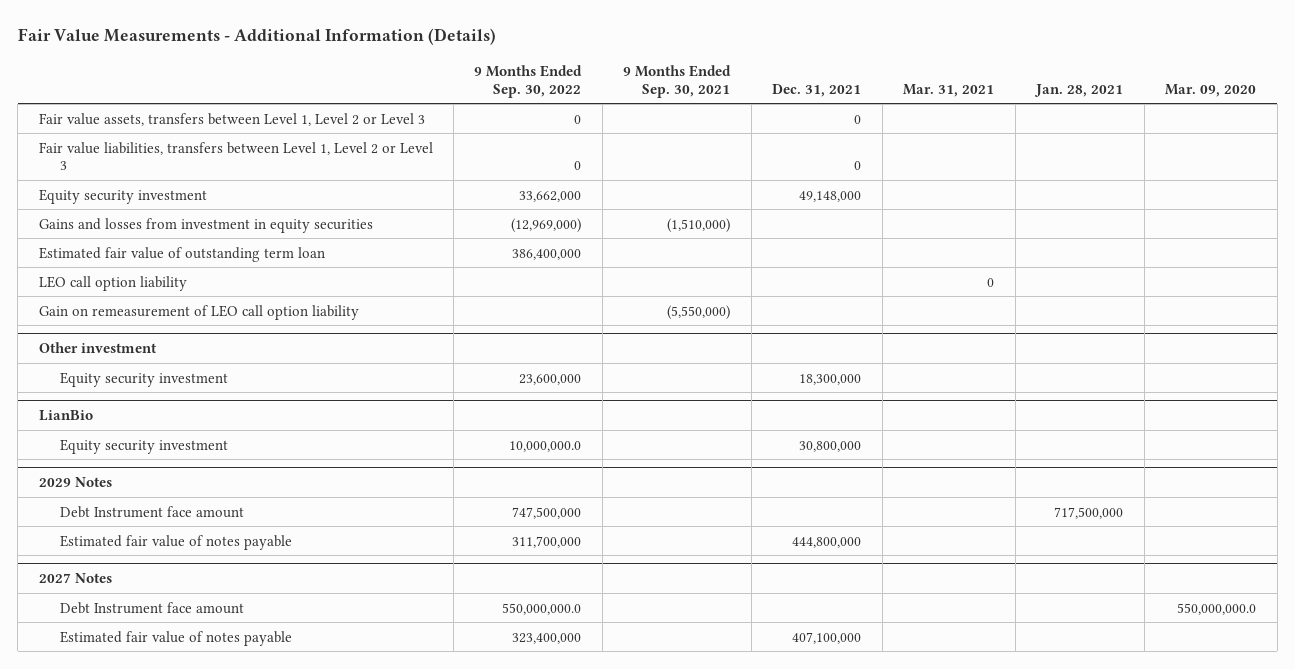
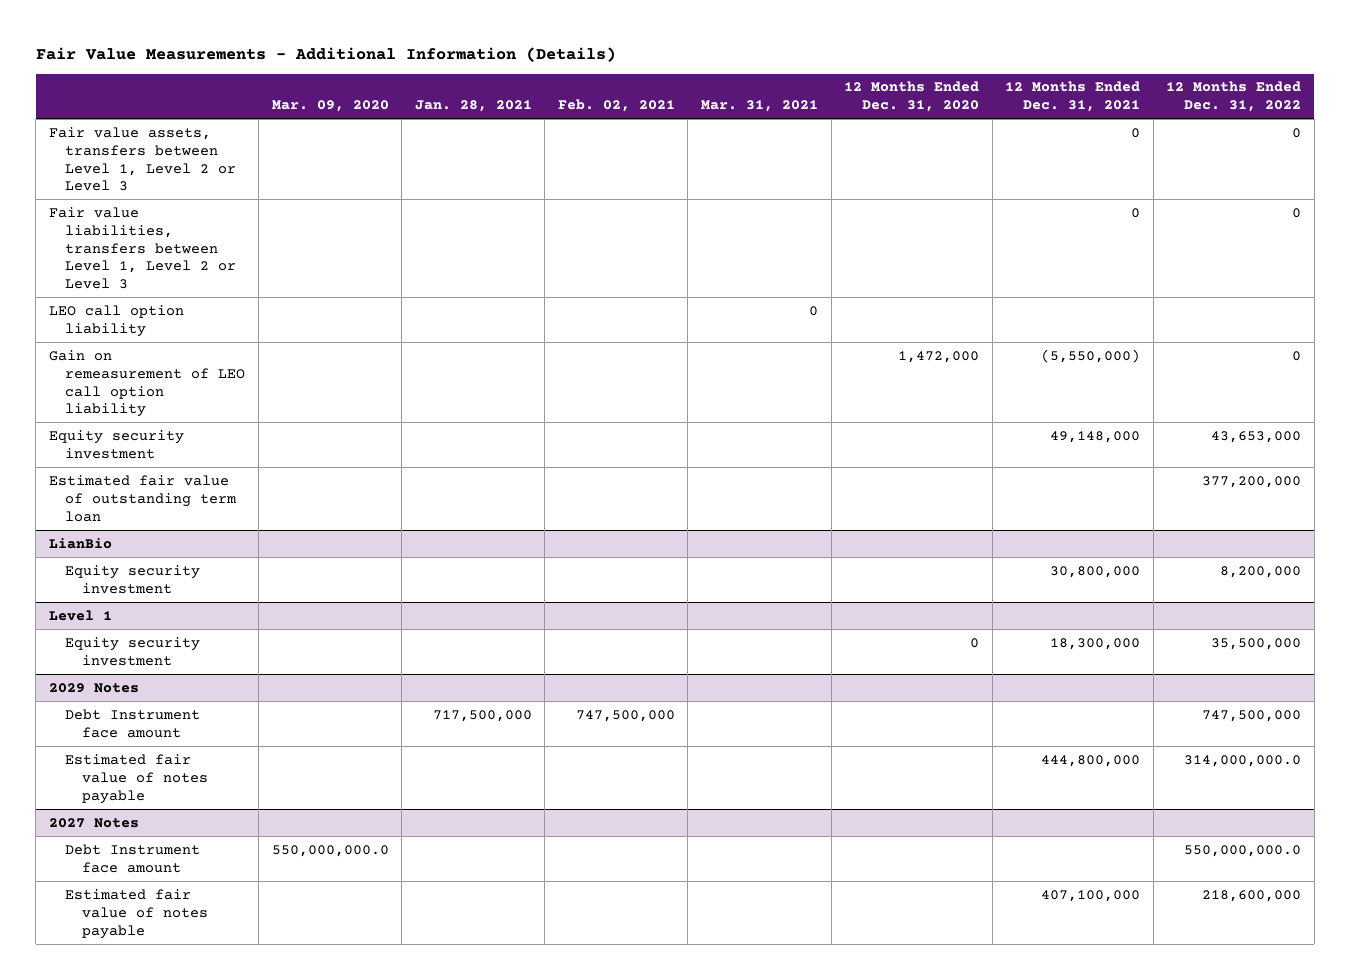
[474,64,583,98] 9 Months Ended Sep. 30, 2022 -> none
[623,64,732,98] 9 Months Ended Sep. 30, 2021 -> none
[772,83,862,97] Dec. 31, 2021 -> none
none -> [557,99,675,113] Feb. 02, 2021
none -> [844,81,980,113] 12 Months Ended Dec. 31, 2020
none -> [1005,81,1141,113] 12 Months Ended Dec. 31, 2021
none -> [1166,81,1302,113] 12 Months Ended Dec. 31, 2022
[38,217,373,233] Gains and losses from investment in equity securities -> none
[38,342,157,354] Other investment -> none
[59,371,228,387] Equity security investment -> none
[38,188,207,204] Equity security investment -> [48,429,184,459] Equity security investment
[38,246,325,262] Estimated fair value of outstanding term loan -> [48,474,238,522] Estimated fair value of outstanding term loan
none -> [48,609,112,621] Level 1
none -> [65,636,201,666] Equity security investment

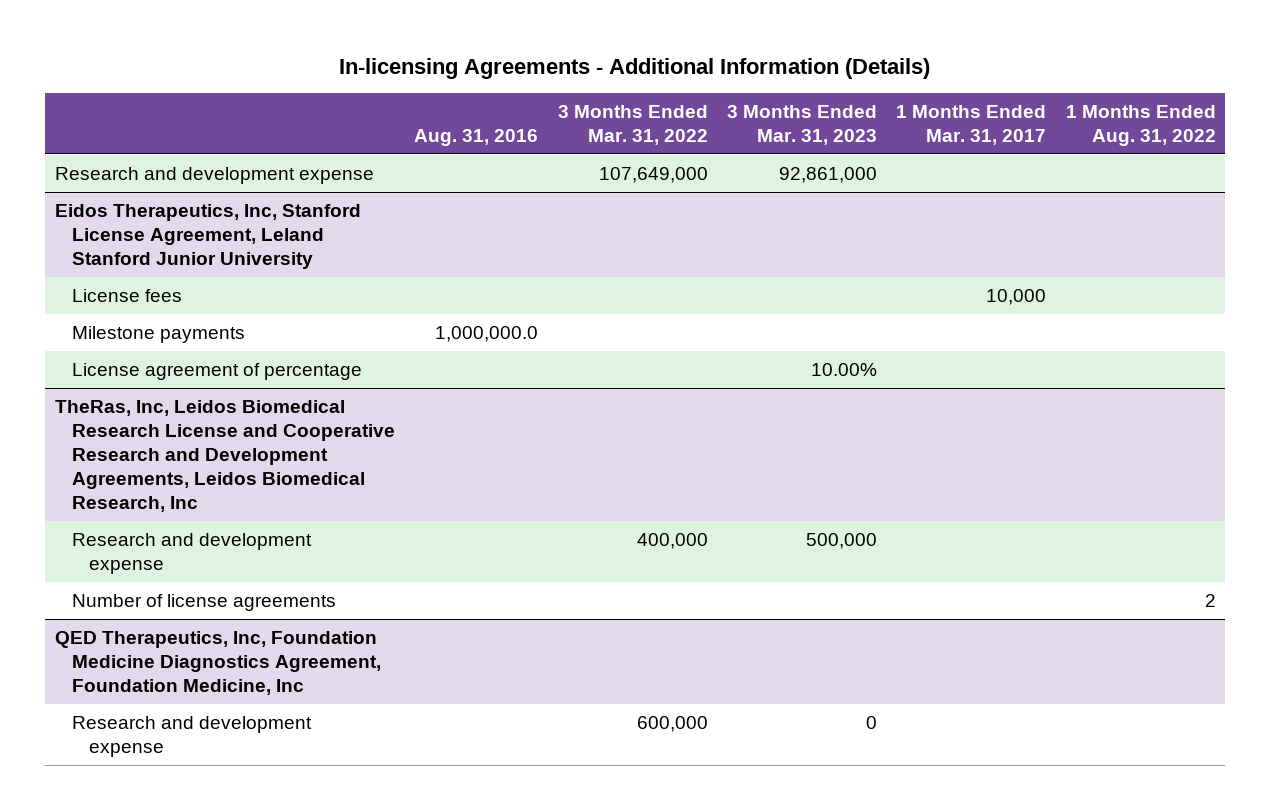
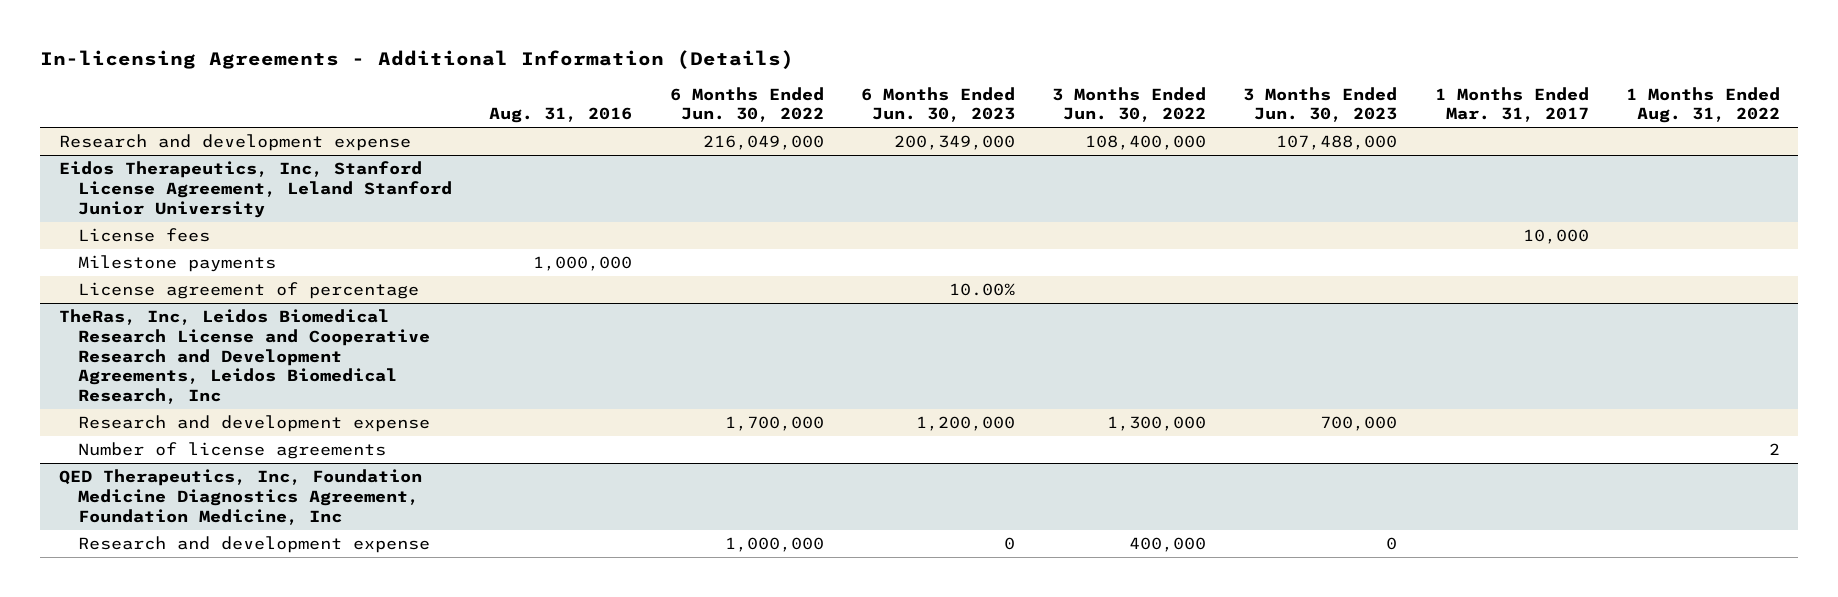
[557,105,708,146] 3 Months Ended Mar. 31, 2022 -> none
[726,105,877,146] 3 Months Ended Mar. 31, 2023 -> none
none -> [669,86,824,123] 6 Months Ended Jun. 30, 2022
none -> [860,86,1015,123] 6 Months Ended Jun. 30, 2023
none -> [1052,86,1207,123] 3 Months Ended Jun. 30, 2022
none -> [1243,86,1398,123] 3 Months Ended Jun. 30, 2023
[435,325,539,342] 1,000,000.0 -> [533,256,633,272] 1,000,000

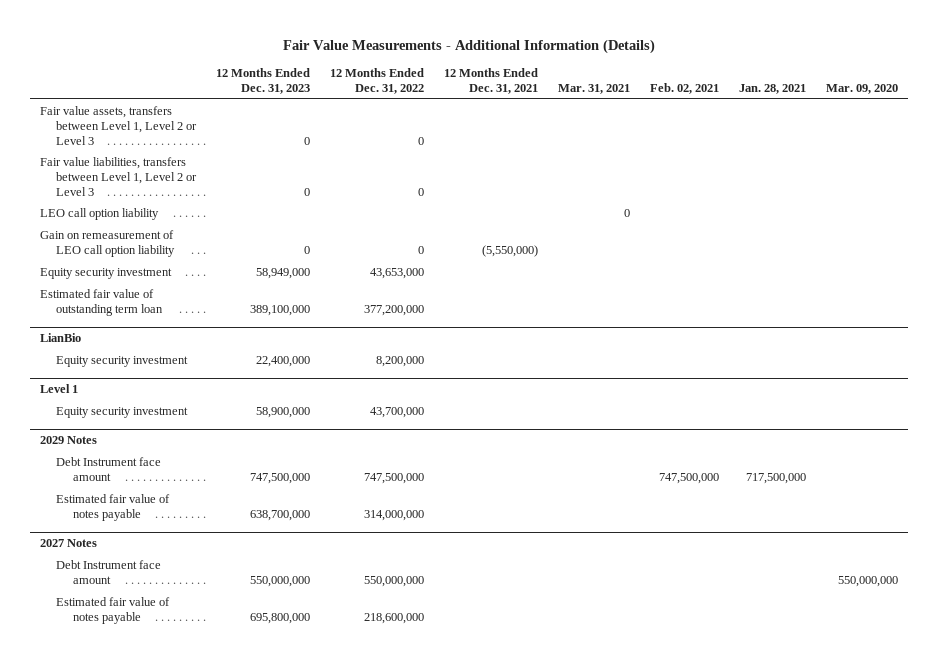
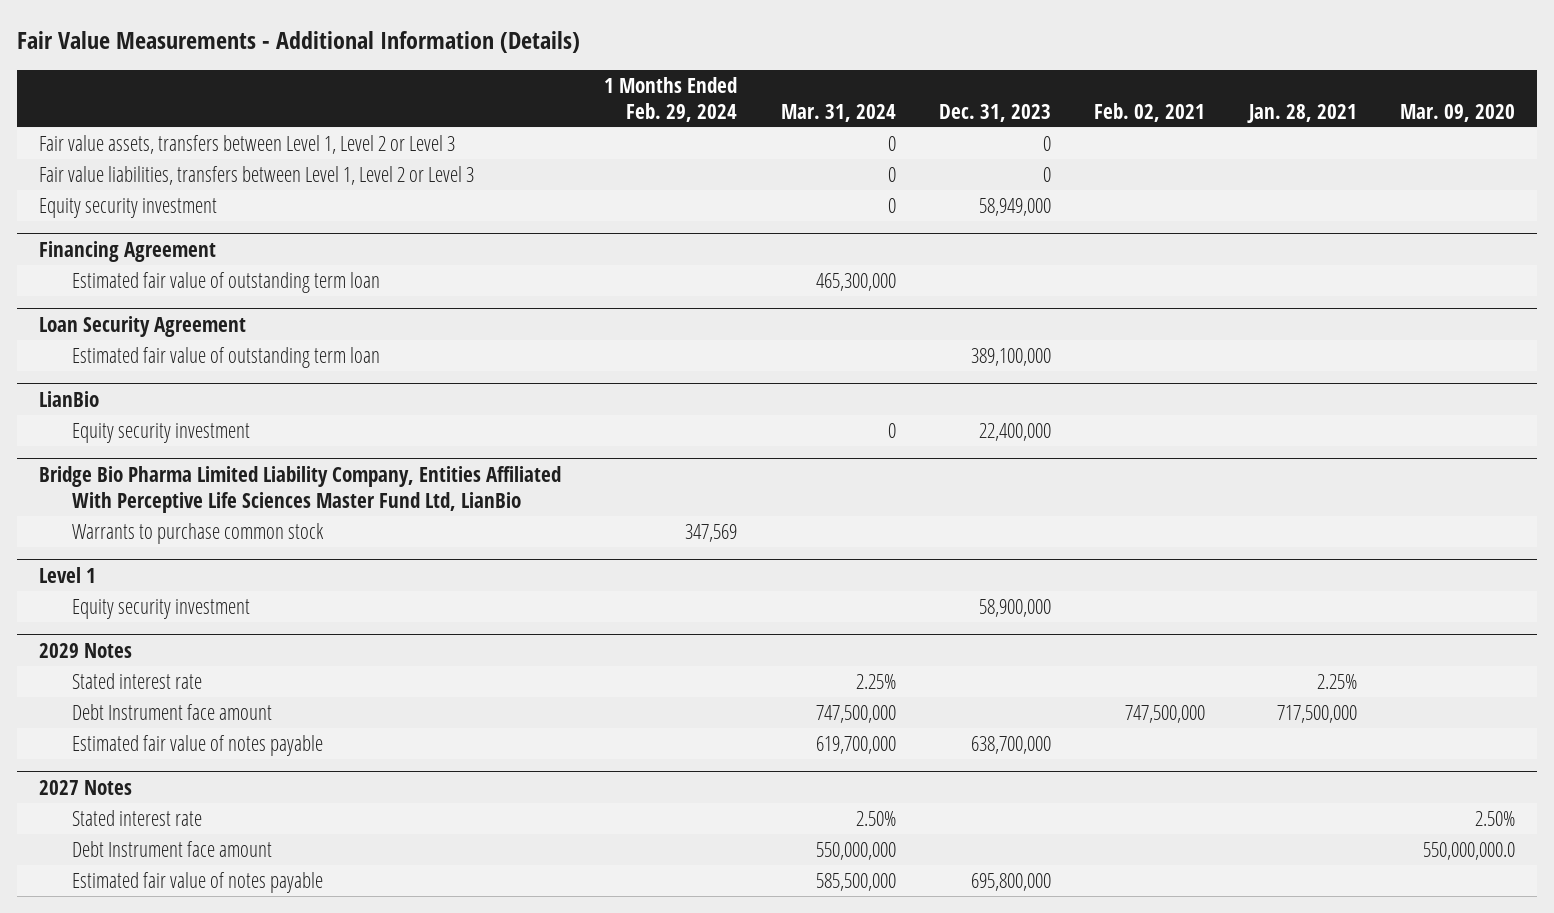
[216,68,311,95] 12 Months Ended Dec. 31, 2023 -> none
[330,68,425,95] 12 Months Ended Dec. 31, 2022 -> none
[443,68,538,95] 12 Months Ended Dec. 31, 2021 -> none
[557,84,630,95] Mar. 31, 2021 -> none
none -> [604,76,738,122] 1 Months Ended Feb. 29, 2024
none -> [780,103,896,122] Mar. 31, 2024
none -> [939,103,1052,122] Dec. 31, 2023
[39,207,159,220] LEO call option liability -> none
[39,229,176,257] Gain on remeasurement of LEO call option liability -> none
[39,288,164,316] Estimated fair value of outstanding term loan -> none
none -> [38,240,216,262] Financing Agreement
none -> [71,271,380,293] Estimated fair value of outstanding term loan
none -> [38,315,246,337] Loan Security Agreement
none -> [71,346,380,368] Estimated fair value of outstanding term loan
none -> [38,465,561,513] Bridge Bio Pharma Limited Liability Company, Entities Affiliated With Perceptive Life Sciences Master Fund Ltd, LianBio
none -> [71,522,324,544] Warrants to purchase common stock
none -> [71,672,202,689] Stated interest rate
none -> [71,809,202,826] Stated interest rate
[837,575,898,587] 550,000,000 -> [1423,841,1516,860] 550,000,000.0

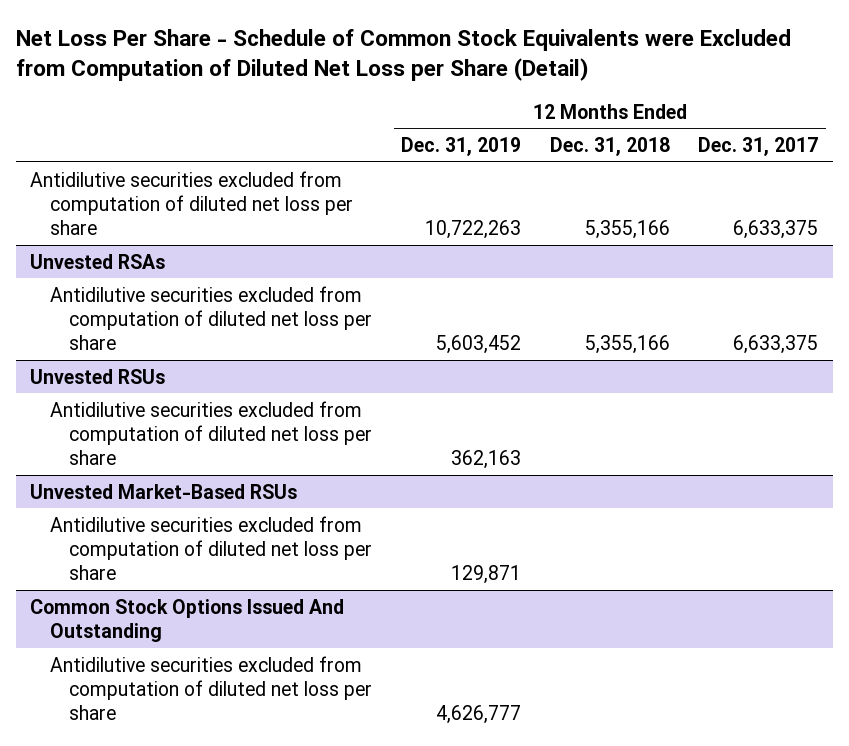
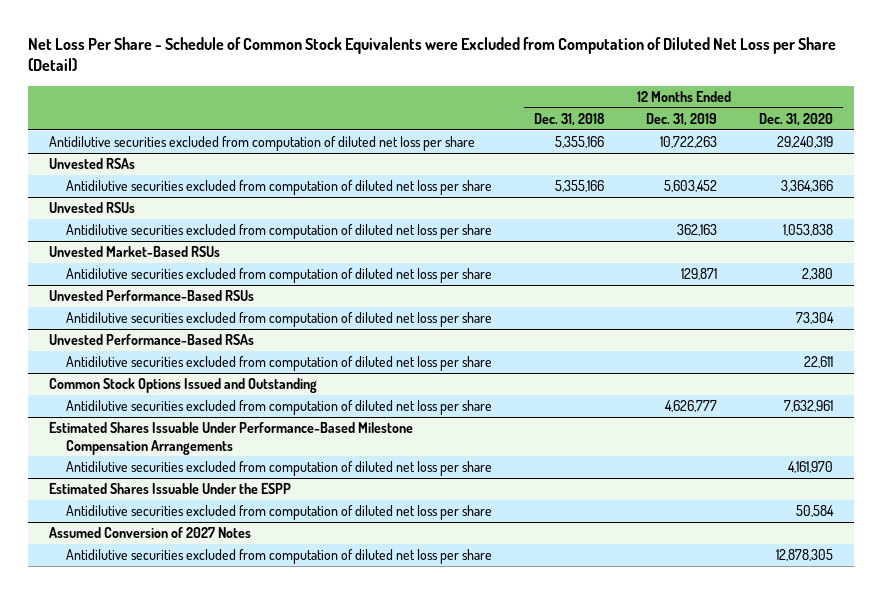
[698,137,819,157] Dec. 31, 2017 -> none
none -> [758,112,833,126] Dec. 31, 2020
none -> [48,290,254,302] Unvested Performance-Based RSUs
none -> [66,312,493,328] Antidilutive securities excluded from computation of diluted net loss per share
none -> [48,334,254,346] Unvested Performance-Based RSAs
none -> [66,356,493,372] Antidilutive securities excluded from computation of diluted net loss per share
[30,598,345,642] Common Stock Options Issued And Outstanding -> [48,378,317,394] Common Stock Options Issued and Outstanding
none -> [48,422,413,455] Estimated Shares Issuable Under Performance-Based Milestone Compensation Arrangements
none -> [66,461,493,477] Antidilutive securities excluded from computation of diluted net loss per share
none -> [48,483,291,495] Estimated Shares Issuable Under the ESPP
none -> [66,505,493,521] Antidilutive securities excluded from computation of diluted net loss per share
none -> [48,527,251,539] Assumed Conversion of 2027 Notes
none -> [66,549,493,565] Antidilutive securities excluded from computation of diluted net loss per share

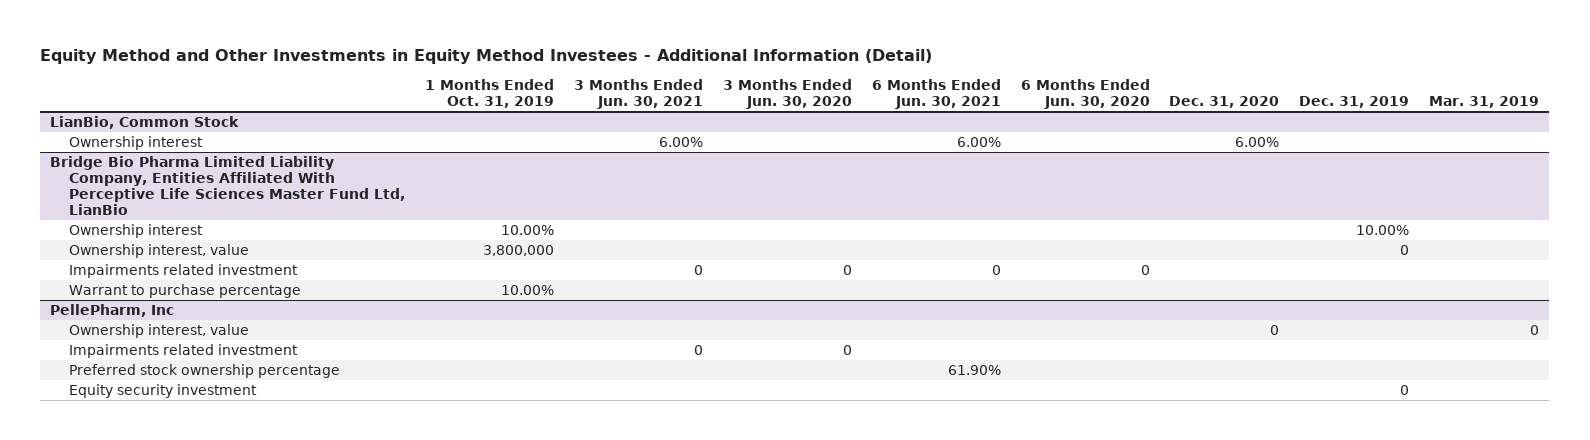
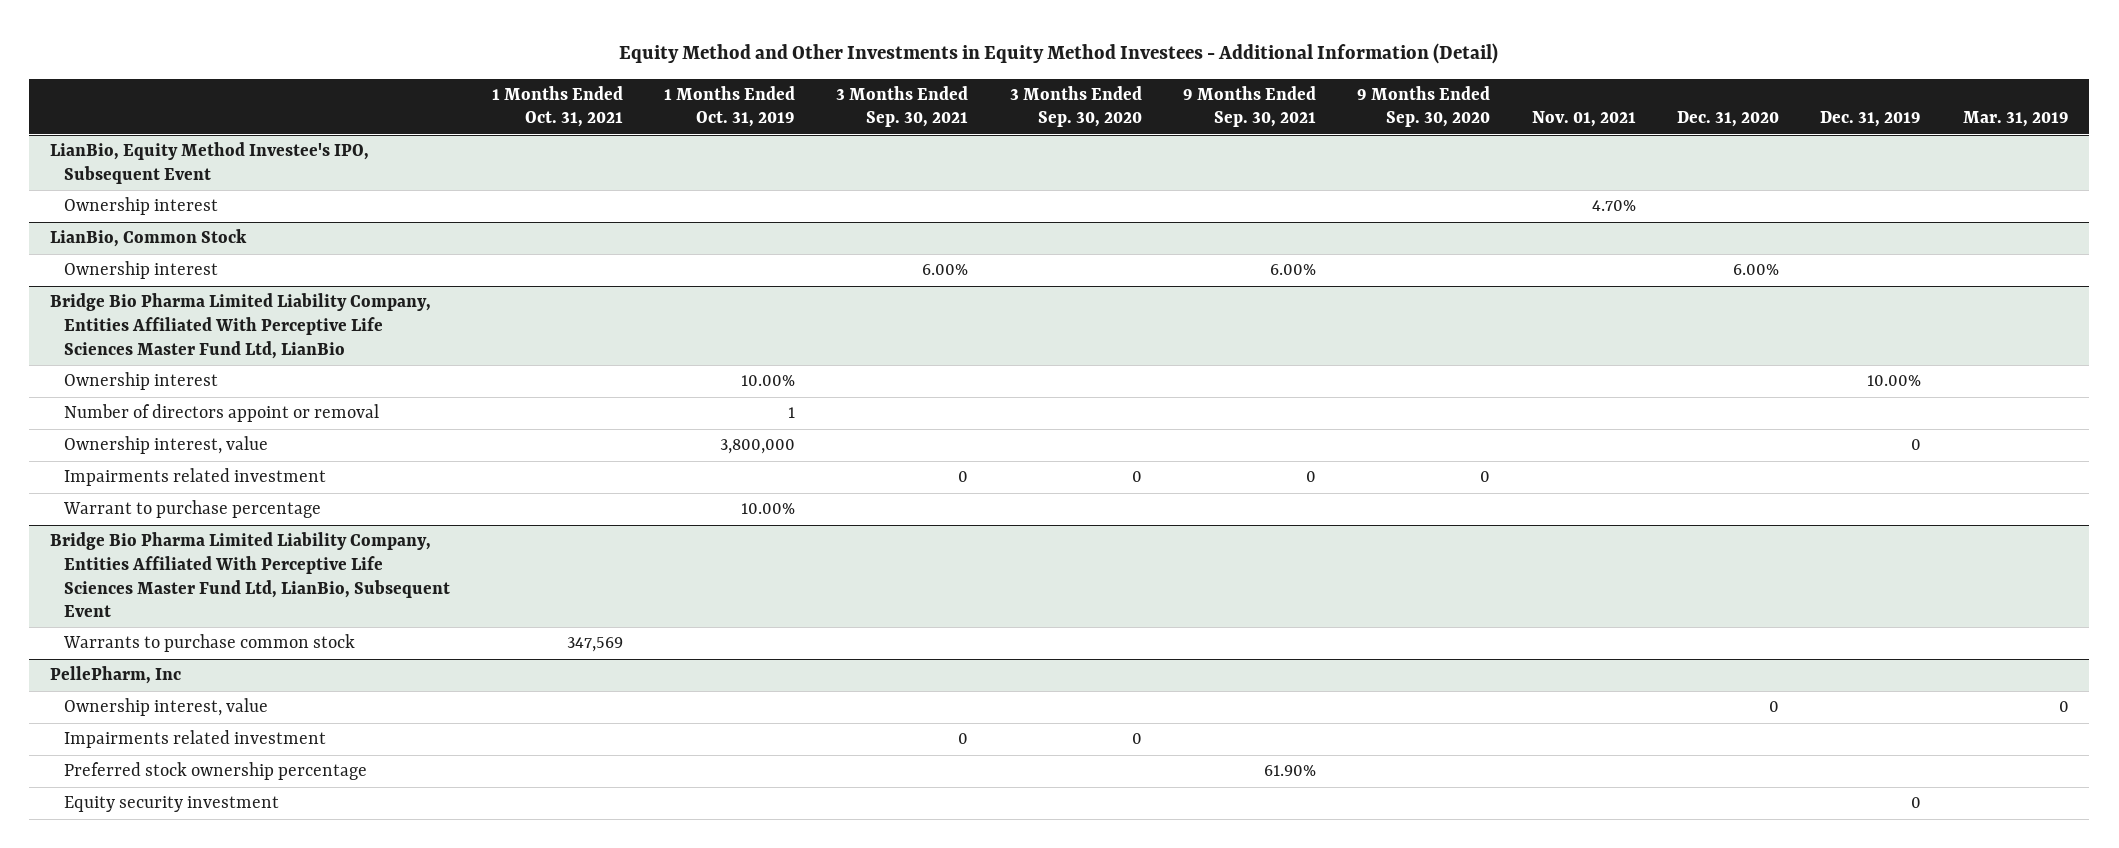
[573,79,703,110] 3 Months Ended Jun. 30, 2021 -> none
[722,79,852,110] 3 Months Ended Jun. 30, 2020 -> none
[871,79,1001,110] 6 Months Ended Jun. 30, 2021 -> none
[1020,79,1150,110] 6 Months Ended Jun. 30, 2020 -> none
none -> [491,85,623,128] 1 Months Ended Oct. 31, 2021
none -> [836,85,969,128] 3 Months Ended Sep. 30, 2021
none -> [1009,85,1142,128] 3 Months Ended Sep. 30, 2020
none -> [1183,85,1317,128] 9 Months Ended Sep. 30, 2021
none -> [1357,85,1491,128] 9 Months Ended Sep. 30, 2020
none -> [1531,111,1636,128] Nov. 01, 2021
none -> [50,142,370,184] LianBio, Equity Method Investee's IPO, Subsequent Event
none -> [64,197,219,216] Ownership interest
none -> [64,404,380,423] Number of directors appoint or removal
none -> [50,532,451,618] Bridge Bio Pharma Limited Liability Company, Entities Affiliated With Perceptive Life Sciences Master Fund Ltd, LianBio, Subsequent Event
none -> [63,634,356,653] Warrants to purchase common stock

